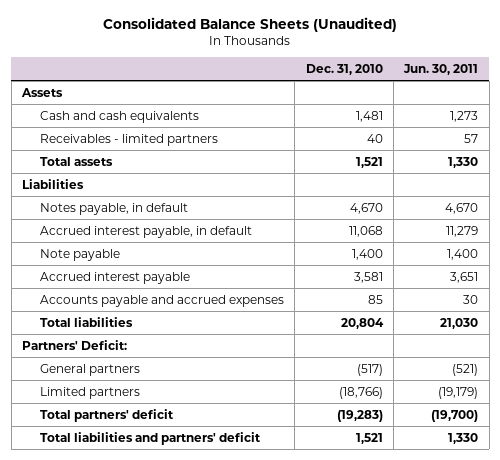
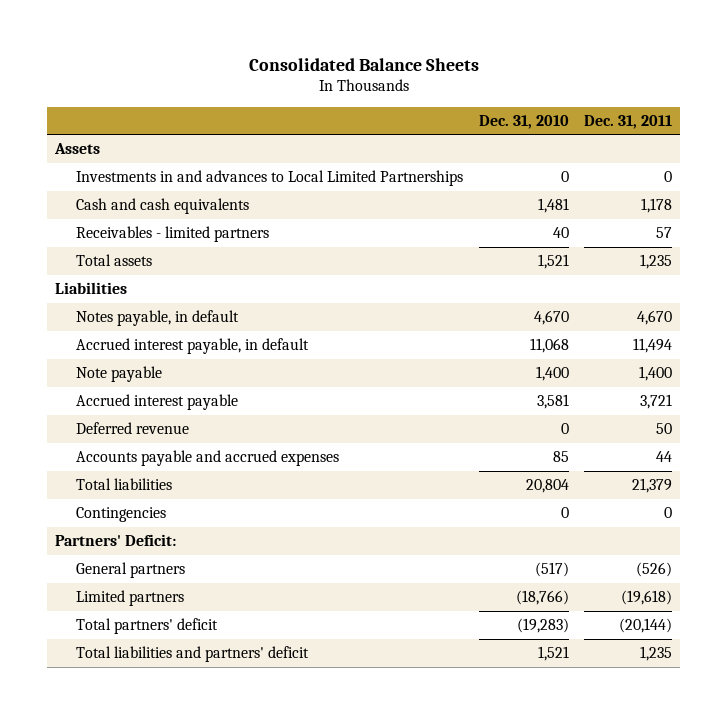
[103,17,398,33] Consolidated Balance Sheets (Unaudited) -> [248,57,479,71] Consolidated Balance Sheets
[403,63,479,75] Jun. 30, 2011 -> none
none -> [584,114,673,129] Dec. 31, 2011
none -> [75,170,463,187] Investments in and advances to Local Limited Partnerships
none -> [75,422,189,435] Deferred revenue
none -> [75,507,166,523] Contingencies

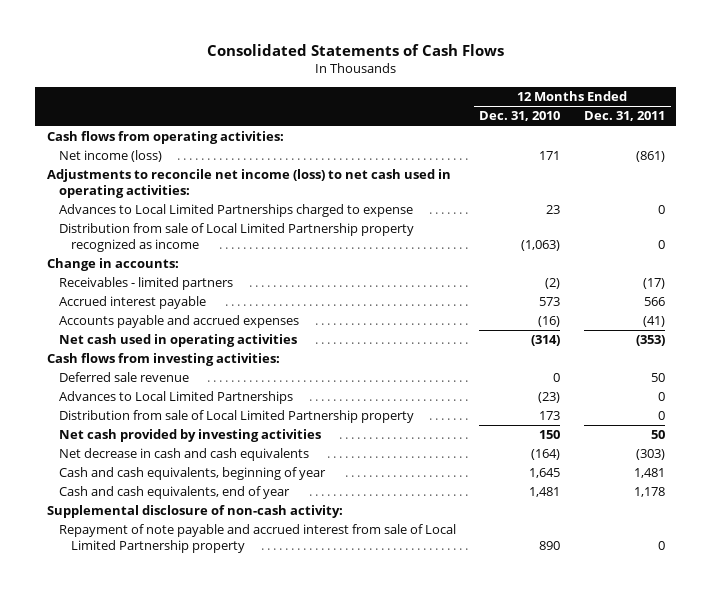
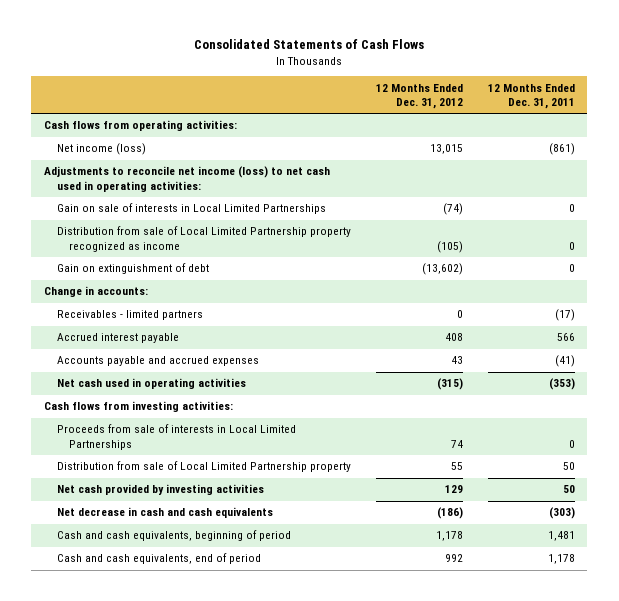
[479,111,561,122] Dec. 31, 2010 -> none
none -> [375,83,463,110] 12 Months Ended Dec. 31, 2012
[59,204,414,218] Advances to Local Limited Partnerships charged to expense -> none
none -> [56,203,326,215] Gain on sale of interests in Local Limited Partnerships
none -> [56,263,209,275] Gain on extinguishment of debt
[59,372,190,383] Deferred sale revenue -> none
[59,391,294,405] Advances to Local Limited Partnerships -> none
none -> [56,424,296,450] Proceeds from sale of interests in Local Limited Partnerships
[657,411,665,421] 0 -> [562,462,575,471] 50
[46,505,343,519] Supplemental disclosure of non-cash activity: -> none
[59,524,457,554] Repayment of note payable and accrued interest from sale of Local Limited Partnership property -> none
[59,467,327,481] Cash and cash equivalents, beginning of year -> [56,530,291,542] Cash and cash equivalents, beginning of period
[59,486,291,500] Cash and cash equivalents, end of year -> [56,553,261,565] Cash and cash equivalents, end of period

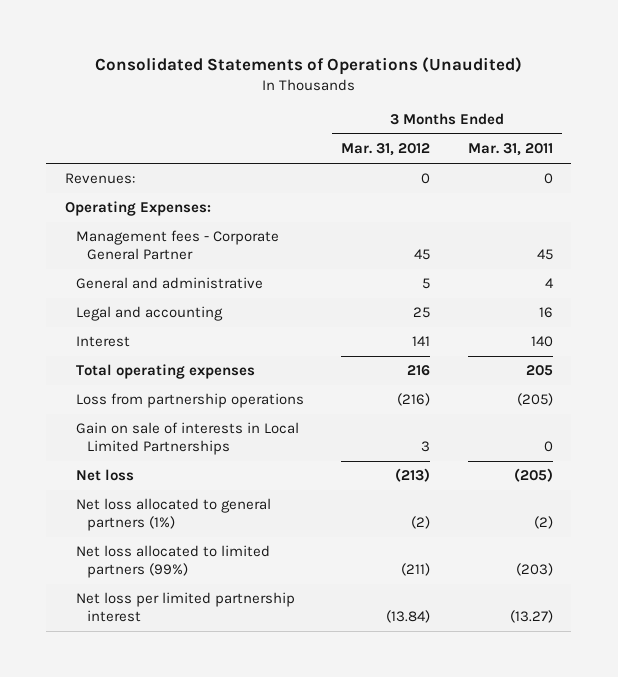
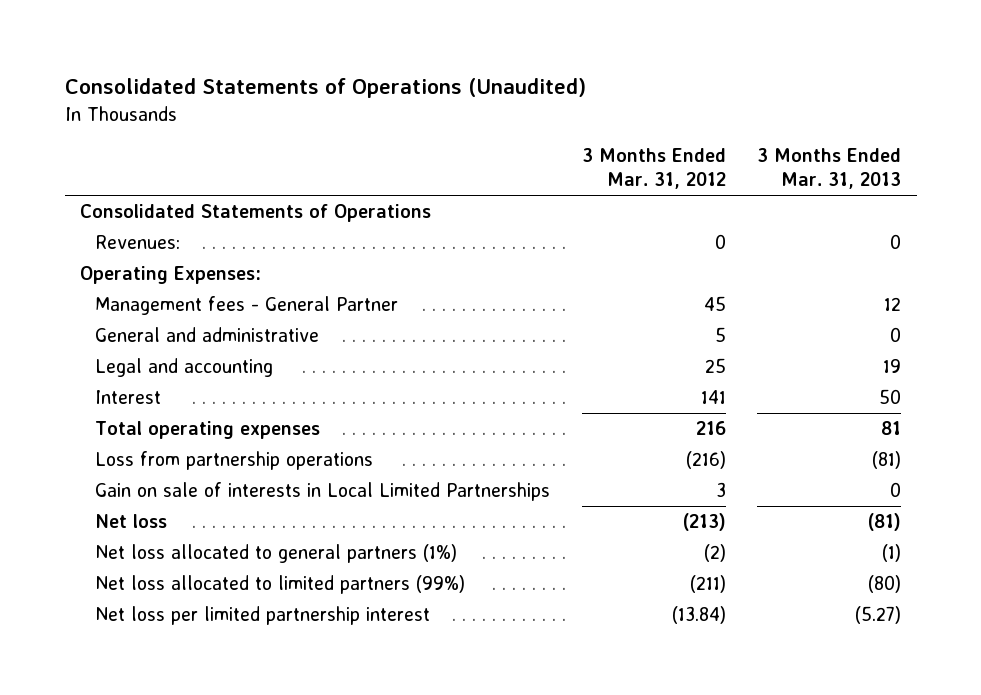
[467,143,553,157] Mar. 31, 2011 -> none
none -> [757,147,902,190] 3 Months Ended Mar. 31, 2013
none -> [80,203,432,222] Consolidated Statements of Operations
[75,230,279,261] Management fees - Corporate General Partner -> [94,295,398,315] Management fees - General Partner

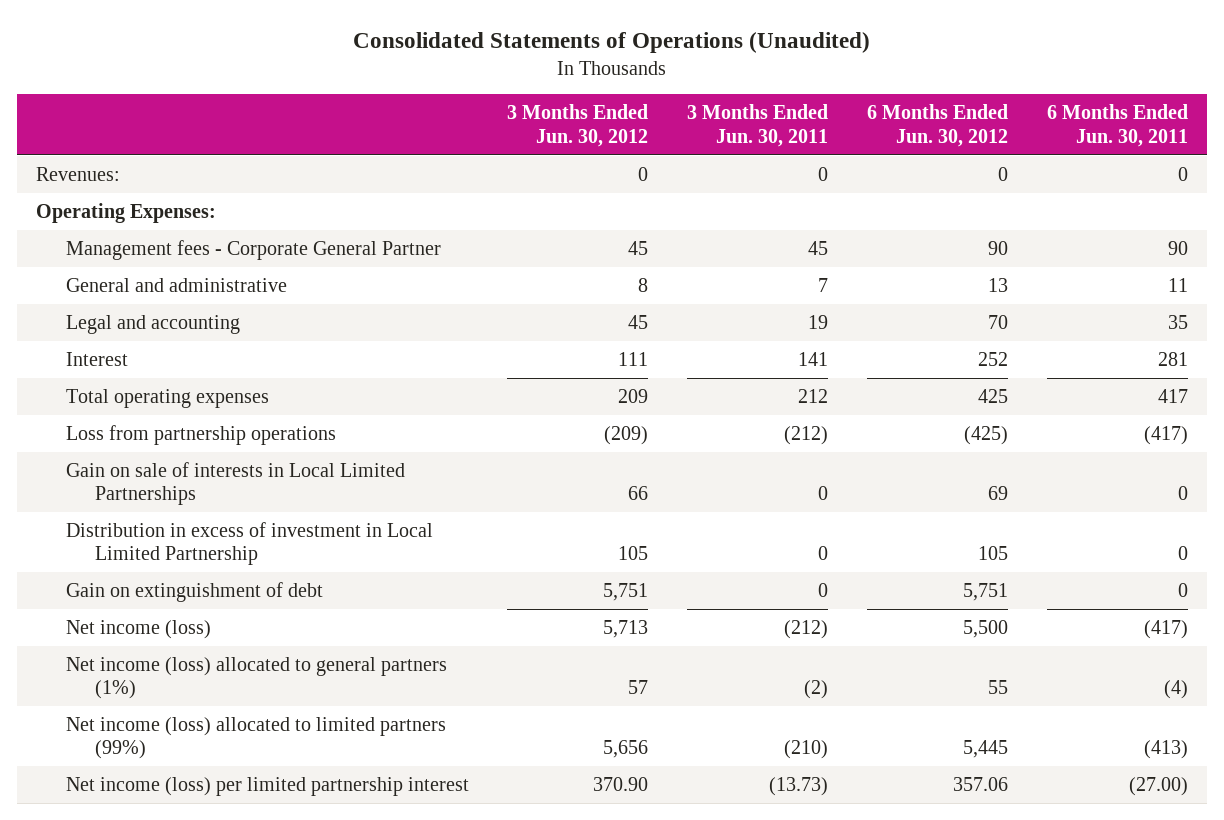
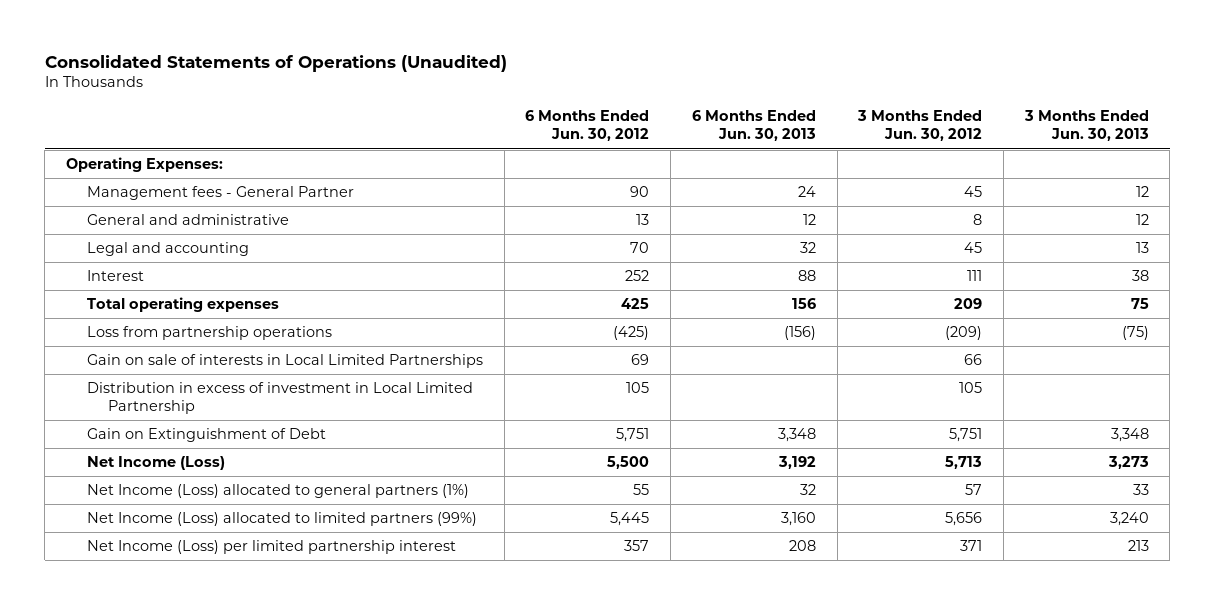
[687,104,829,147] 3 Months Ended Jun. 30, 2011 -> none
[1046,104,1188,147] 6 Months Ended Jun. 30, 2011 -> none
none -> [691,110,816,142] 6 Months Ended Jun. 30, 2013
none -> [1023,110,1149,142] 3 Months Ended Jun. 30, 2013
[36,166,121,181] Revenues: -> none
[65,239,441,260] Management fees - Corporate General Partner -> [87,186,355,201] Management fees - General Partner
[65,581,323,602] Gain on extinguishment of debt -> [87,428,327,443] Gain on Extinguishment of Debt
[65,619,211,639] Net income (loss) -> [87,456,226,471] Net Income (Loss)
[65,656,447,700] Net income (loss) allocated to general partners (1%) -> [87,484,470,499] Net Income (Loss) allocated to general partners (1%)
[65,716,446,760] Net income (loss) allocated to limited partners (99%) -> [87,512,478,527] Net Income (Loss) allocated to limited partners (99%)
[65,776,469,796] Net income (loss) per limited partnership interest -> [87,540,457,555] Net Income (Loss) per limited partnership interest
[593,776,649,791] 370.90 -> [960,540,983,552] 371
[953,776,1009,791] 357.06 -> [624,540,650,552] 357

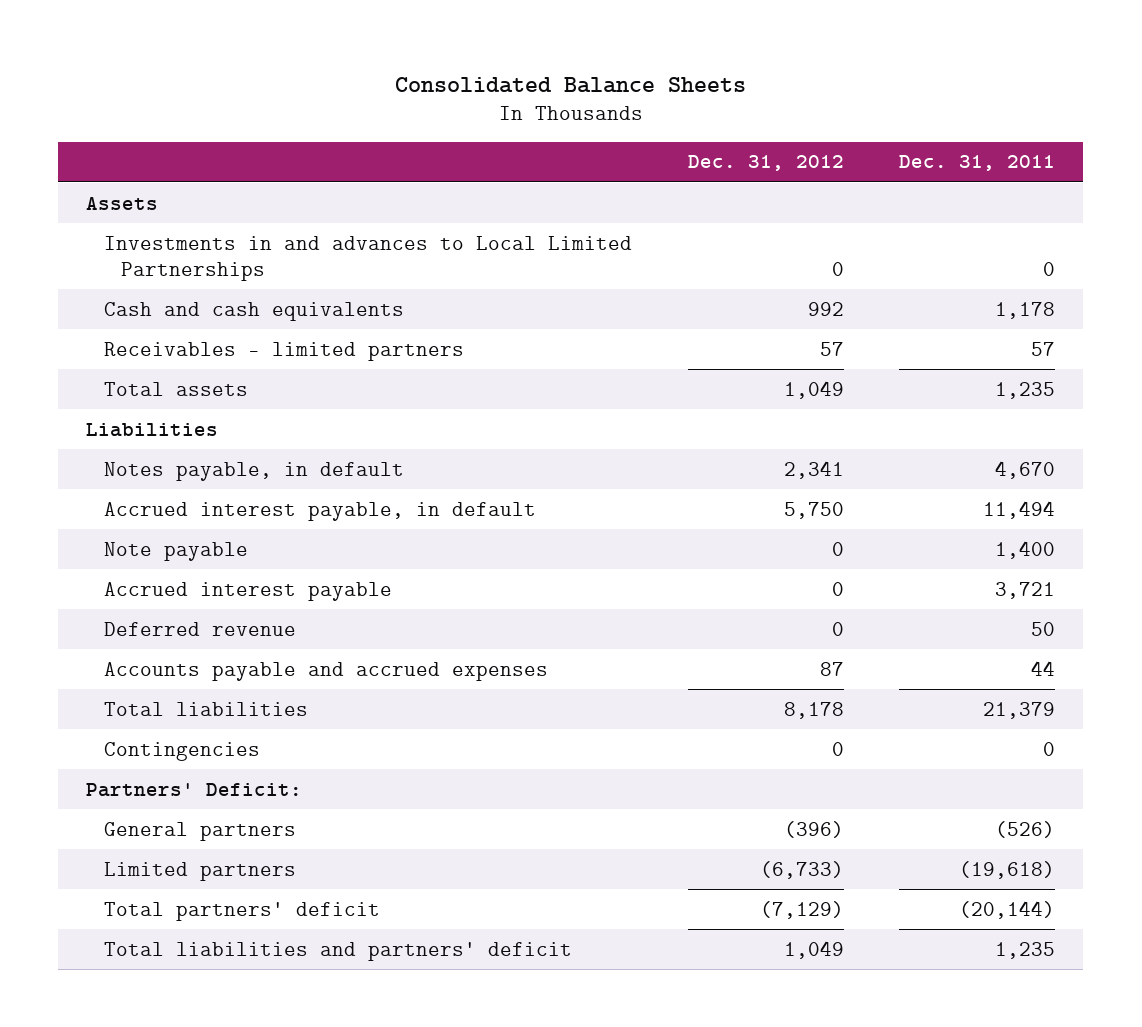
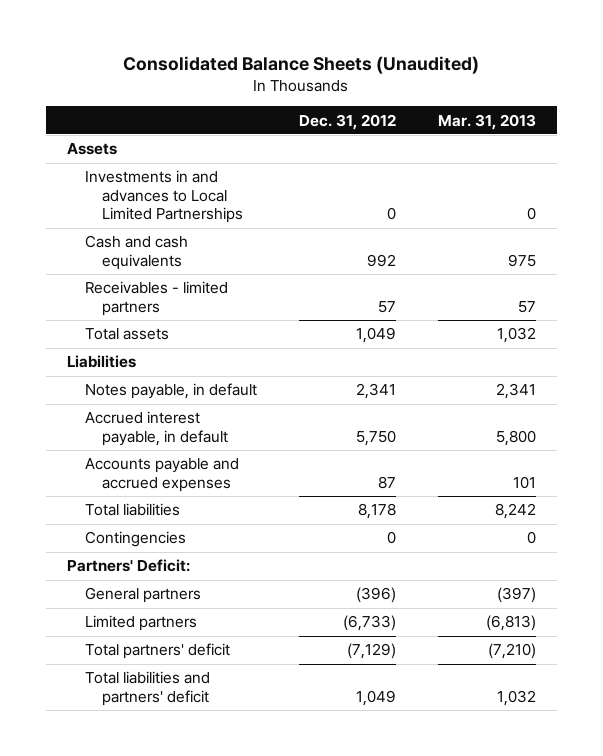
[394,76,746,93] Consolidated Balance Sheets -> [123,55,480,74] Consolidated Balance Sheets (Unaudited)
[899,155,1056,172] Dec. 31, 2011 -> none
none -> [437,113,536,130] Mar. 31, 2013
[103,541,248,561] Note payable -> none
[103,581,392,601] Accrued interest payable -> none
[103,621,296,636] Deferred revenue -> none

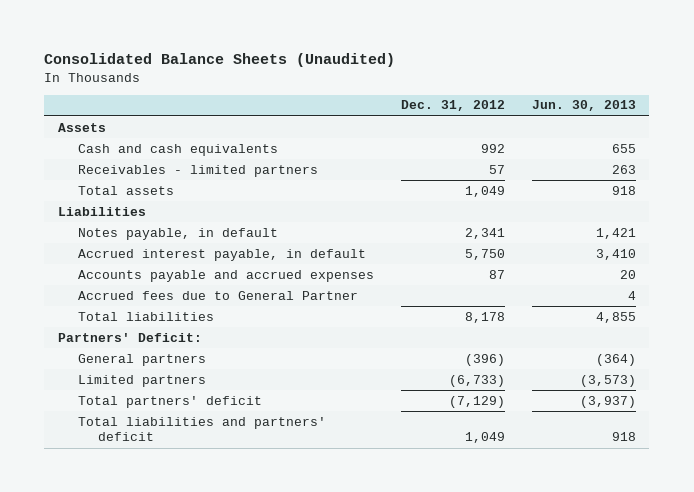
[437,113,536,130] Mar. 31, 2013 -> none
none -> [531,100,636,112] Jun. 30, 2013
[84,170,244,224] Investments in and advances to Local Limited Partnerships -> none
none -> [77,290,358,300] Accrued fees due to General Partner
[84,531,186,548] Contingencies -> none

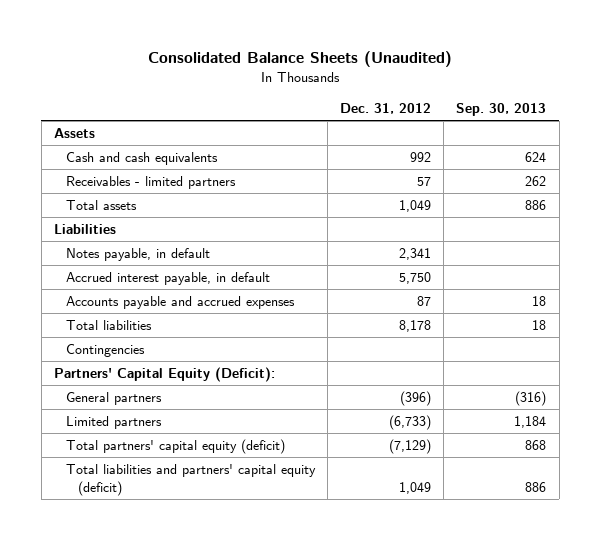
[531,100,636,112] Jun. 30, 2013 -> none
none -> [456,102,547,116] Sep. 30, 2013
[77,290,358,300] Accrued fees due to General Partner -> none
none -> [65,343,145,357] Contingencies
[57,332,202,342] Partners' Deficit: -> [54,366,276,382] Partners' Capital Equity (Deficit):
[77,395,262,408] Total partners' deficit -> [65,438,285,454] Total partners' capital equity (deficit)
[77,416,326,442] Total liabilities and partners' deficit -> [65,463,316,496] Total liabilities and partners' capital equity (deficit)

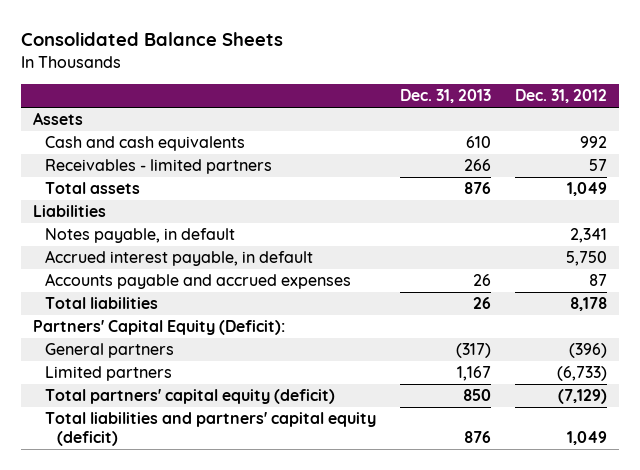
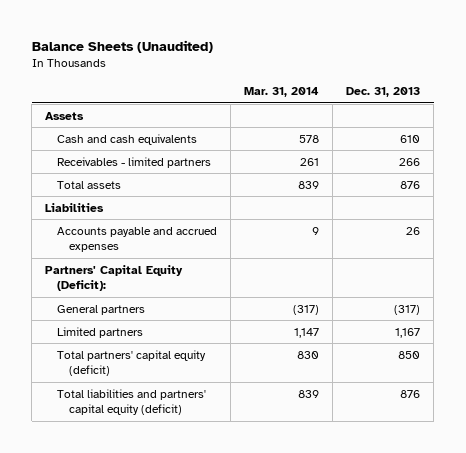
[21,32,284,47] Consolidated Balance Sheets -> [31,39,213,53] Balance Sheets (Unaudited)
[514,89,607,104] Dec. 31, 2012 -> none
none -> [244,87,320,98] Mar. 31, 2014
[45,228,236,244] Notes payable, in default -> none
[45,250,314,267] Accrued interest payable, in default -> none
[45,297,159,310] Total liabilities -> none

